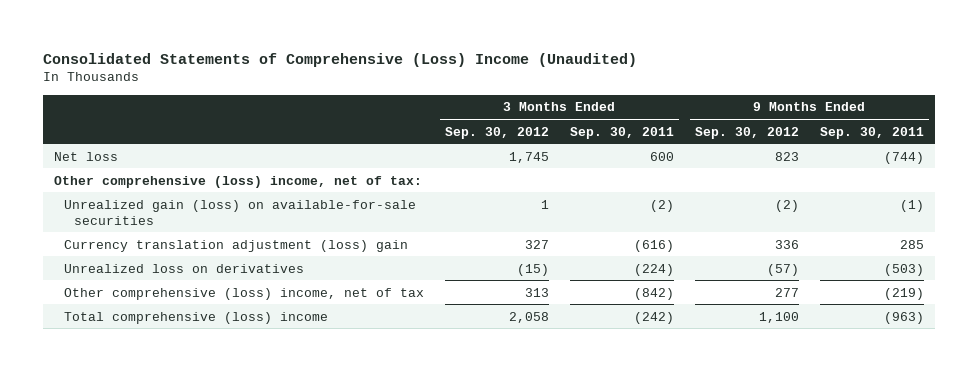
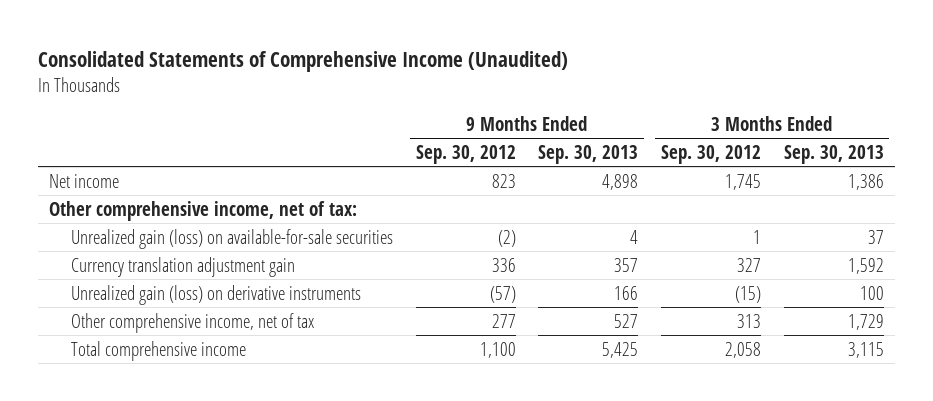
[43,52,638,67] Consolidated Statements of Comprehensive (Loss) Income (Unaudited) -> [38,50,569,72] Consolidated Statements of Comprehensive Income (Unaudited)
[569,126,674,139] Sep. 30, 2011 -> none
[820,126,925,139] Sep. 30, 2011 -> none
none -> [538,144,639,164] Sep. 30, 2013
none -> [783,144,884,164] Sep. 30, 2013
[53,151,118,161] Net loss -> [49,173,120,188] Net income
[53,175,422,188] Other comprehensive (loss) income, net of tax: -> [49,200,358,221] Other comprehensive income, net of tax:
[63,239,408,252] Currency translation adjustment (loss) gain -> [70,256,295,277] Currency translation adjustment gain
[63,263,304,273] Unrealized loss on derivatives -> [70,284,361,305] Unrealized gain (loss) on derivative instruments
[63,287,424,300] Other comprehensive (loss) income, net of tax -> [70,312,314,333] Other comprehensive income, net of tax
[63,311,328,324] Total comprehensive (loss) income -> [70,340,246,361] Total comprehensive income

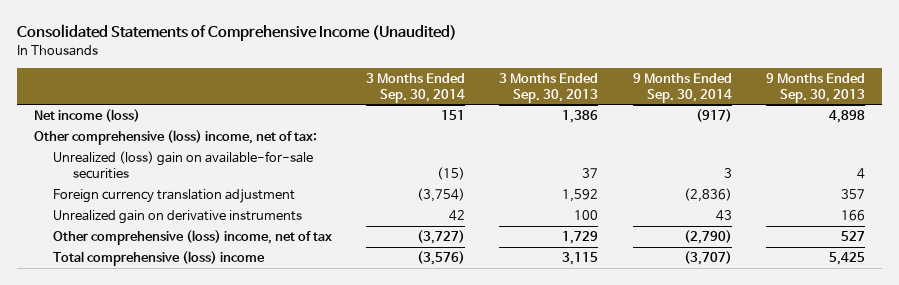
[415,144,516,164] Sep. 30, 2012 -> none
[660,144,761,164] Sep. 30, 2012 -> none
none -> [366,72,466,103] 3 Months Ended Sep. 30, 2014
none -> [632,72,732,103] 9 Months Ended Sep. 30, 2014
[49,173,120,188] Net income -> [33,109,140,123] Net income (loss)
[49,200,358,221] Other comprehensive income, net of tax: -> [33,130,317,146] Other comprehensive (loss) income, net of tax:
[70,228,393,249] Unrealized gain (loss) on available-for-sale securities -> [53,151,314,179] Unrealized (loss) gain on available-for-sale securities
[70,256,295,277] Currency translation adjustment gain -> [53,189,296,204] Foreign currency translation adjustment
[70,284,361,305] Unrealized gain (loss) on derivative instruments -> [53,210,303,225] Unrealized gain on derivative instruments
[70,312,314,333] Other comprehensive income, net of tax -> [53,230,333,246] Other comprehensive (loss) income, net of tax
[70,340,246,361] Total comprehensive income -> [53,251,266,267] Total comprehensive (loss) income

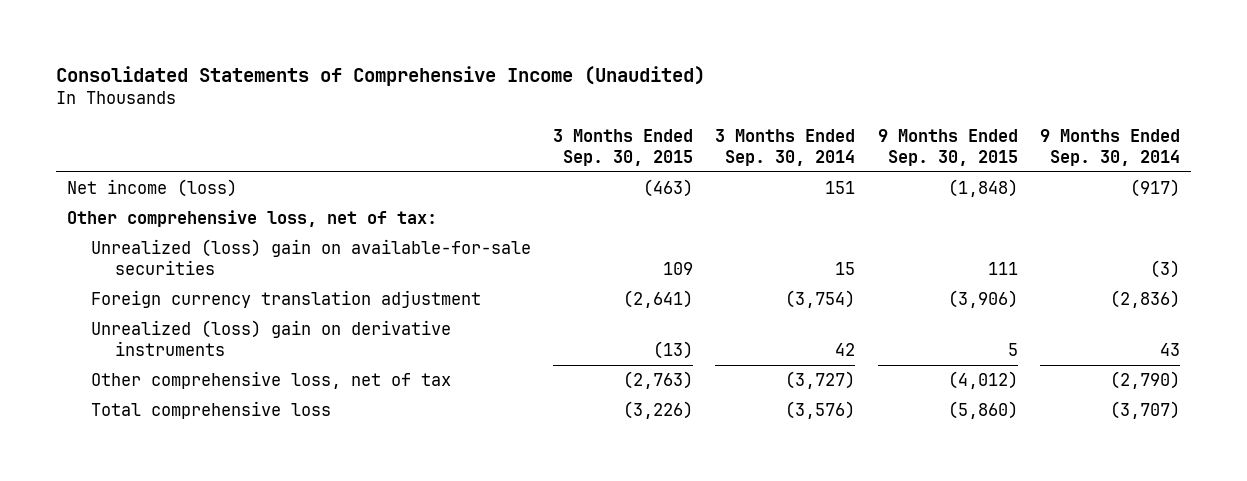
[499,72,599,103] 3 Months Ended Sep. 30, 2013 -> none
[765,72,865,103] 9 Months Ended Sep. 30, 2013 -> none
none -> [553,128,694,167] 3 Months Ended Sep. 30, 2015
none -> [877,128,1018,167] 9 Months Ended Sep. 30, 2015
[33,130,317,146] Other comprehensive (loss) income, net of tax: -> [67,209,438,227] Other comprehensive loss, net of tax:
[437,166,466,180] (15) -> [835,262,856,276] 15
[723,167,732,178] 3 -> [1149,260,1180,279] (3)
[53,210,303,225] Unrealized gain on derivative instruments -> [91,319,452,357] Unrealized (loss) gain on derivative instruments
[53,230,333,246] Other comprehensive (loss) income, net of tax -> [91,370,452,389] Other comprehensive loss, net of tax
[53,251,266,267] Total comprehensive (loss) income -> [91,400,332,419] Total comprehensive loss

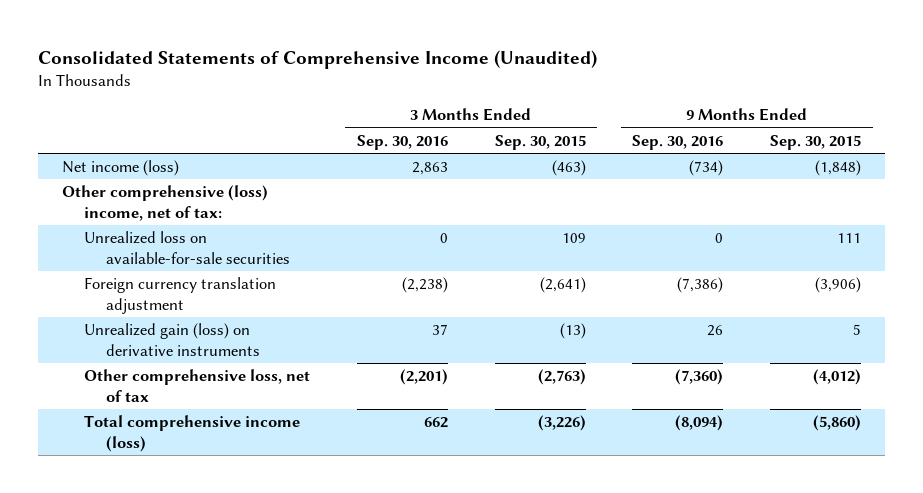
[715,128,856,167] 3 Months Ended Sep. 30, 2014 -> none
[1039,128,1180,167] 9 Months Ended Sep. 30, 2014 -> none
none -> [356,134,448,150] Sep. 30, 2016
none -> [632,134,724,150] Sep. 30, 2016
[67,209,438,227] Other comprehensive loss, net of tax: -> [61,185,268,222] Other comprehensive (loss) income, net of tax:
[91,238,532,276] Unrealized (loss) gain on available-for-sale securities -> [84,231,291,265] Unrealized loss on available-for-sale securities
[91,319,452,357] Unrealized (loss) gain on derivative instruments -> [84,323,261,357] Unrealized gain (loss) on derivative instruments
[91,400,332,419] Total comprehensive loss -> [84,415,301,453] Total comprehensive income (loss)

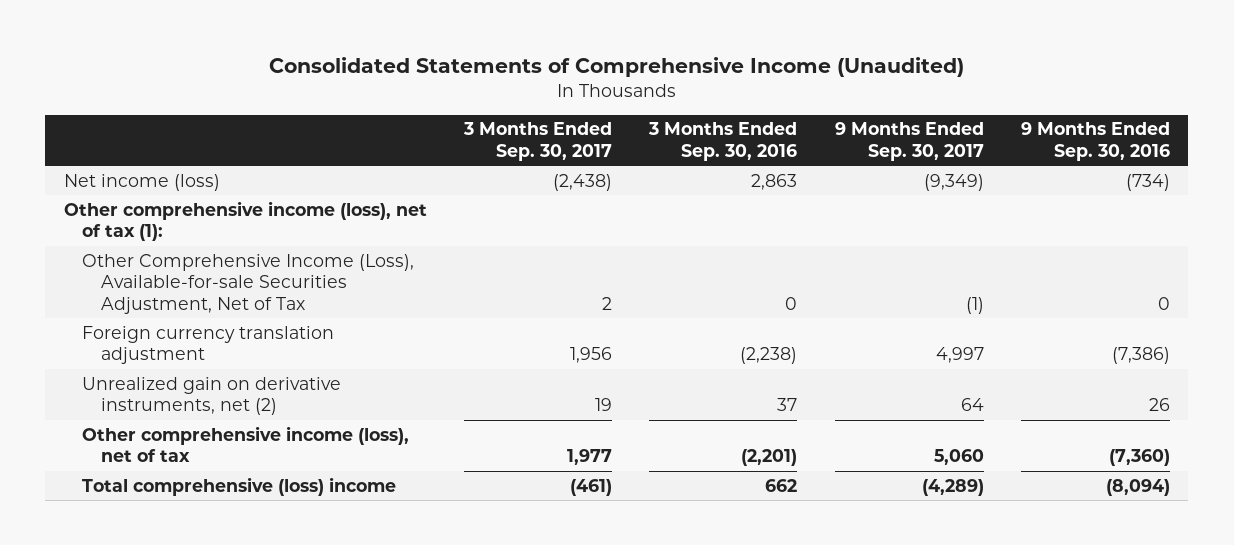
[494,134,586,150] Sep. 30, 2015 -> none
[770,134,862,150] Sep. 30, 2015 -> none
none -> [463,122,613,161] 3 Months Ended Sep. 30, 2017
none -> [834,122,984,161] 9 Months Ended Sep. 30, 2017
[61,185,268,222] Other comprehensive (loss) income, net of tax: -> [64,200,428,242] Other comprehensive income (loss), net of tax (1):
[84,231,291,265] Unrealized loss on available-for-sale securities -> [82,253,415,314] Other Comprehensive Income (Loss), Available-for-sale Securities Adjustment, Net of Tax
[84,323,261,357] Unrealized gain (loss) on derivative instruments -> [82,376,342,416] Unrealized gain on derivative instruments, net (2)
[84,369,311,403] Other comprehensive loss, net of tax -> [82,425,410,463] Other comprehensive income (loss), net of tax
[84,415,301,453] Total comprehensive income (loss) -> [82,476,397,496] Total comprehensive (loss) income

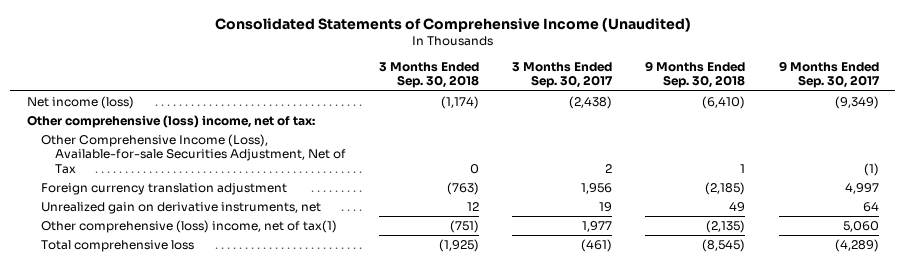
[648,122,798,161] 3 Months Ended Sep. 30, 2016 -> none
[1020,122,1170,161] 9 Months Ended Sep. 30, 2016 -> none
none -> [378,62,479,89] 3 Months Ended Sep. 30, 2018
none -> [645,61,746,89] 9 Months Ended Sep. 30, 2018
[64,200,428,242] Other comprehensive income (loss), net of tax (1): -> [26,114,315,128] Other comprehensive (loss) income, net of tax:
[82,376,342,416] Unrealized gain on derivative instruments, net (2) -> [40,201,321,214] Unrealized gain on derivative instruments, net
[82,425,410,463] Other comprehensive income (loss), net of tax -> [40,219,337,233] Other comprehensive (loss) income, net of tax(1)
[82,476,397,496] Total comprehensive (loss) income -> [40,239,194,252] Total comprehensive loss

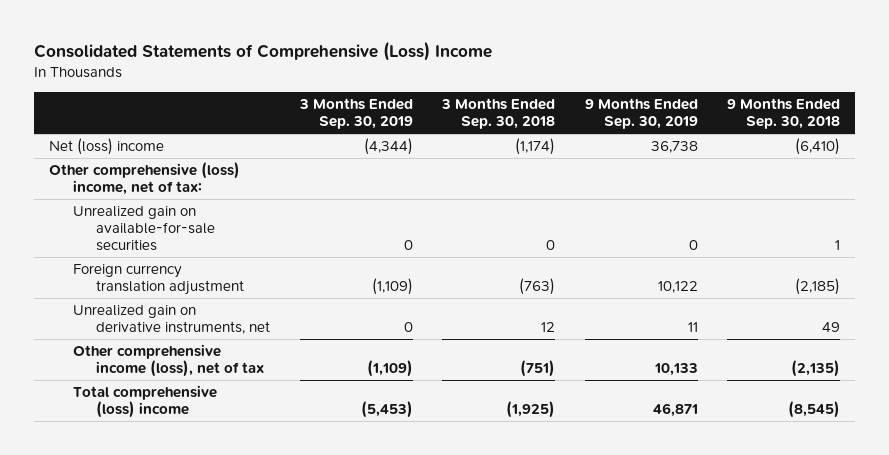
[214,17,691,32] Consolidated Statements of Comprehensive Income (Unaudited) -> [34,41,493,62] Consolidated Statements of Comprehensive (Loss) Income
[512,62,614,89] 3 Months Ended Sep. 30, 2017 -> none
[778,61,880,89] 9 Months Ended Sep. 30, 2017 -> none
none -> [298,98,413,130] 3 Months Ended Sep. 30, 2019
none -> [584,98,698,130] 9 Months Ended Sep. 30, 2019
[26,95,134,109] Net income (loss) -> [49,137,165,155] Net (loss) income
[40,133,346,174] Other Comprehensive Income (Loss), Available-for-sale Securities Adjustment, Net of Tax -> [72,205,216,252] Unrealized gain on available-for-sale securities
[40,219,337,233] Other comprehensive (loss) income, net of tax(1) -> [72,343,265,378] Other comprehensive income (loss), net of tax
[40,239,194,252] Total comprehensive loss -> [72,384,217,419] Total comprehensive (loss) income

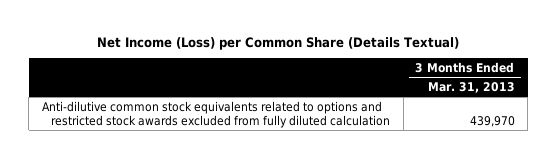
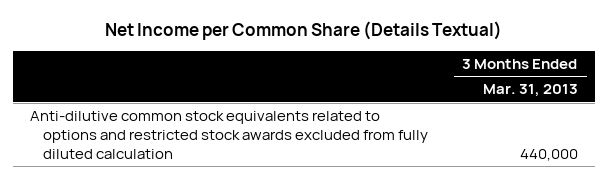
[97,36,460,50] Net Income (Loss) per Common Share (Details Textual) -> [104,20,502,40] Net Income per Common Share (Details Textual)
[469,115,515,127] 439,970 -> [519,148,578,161] 440,000

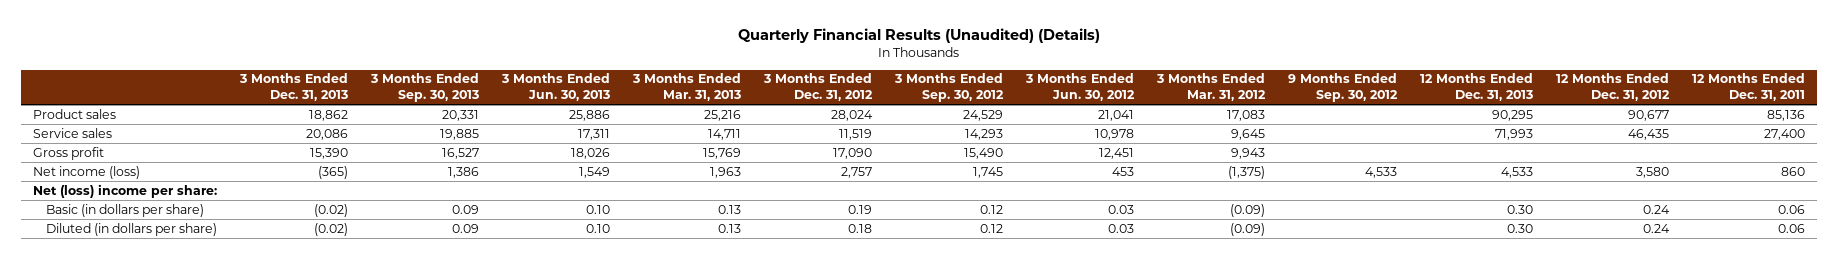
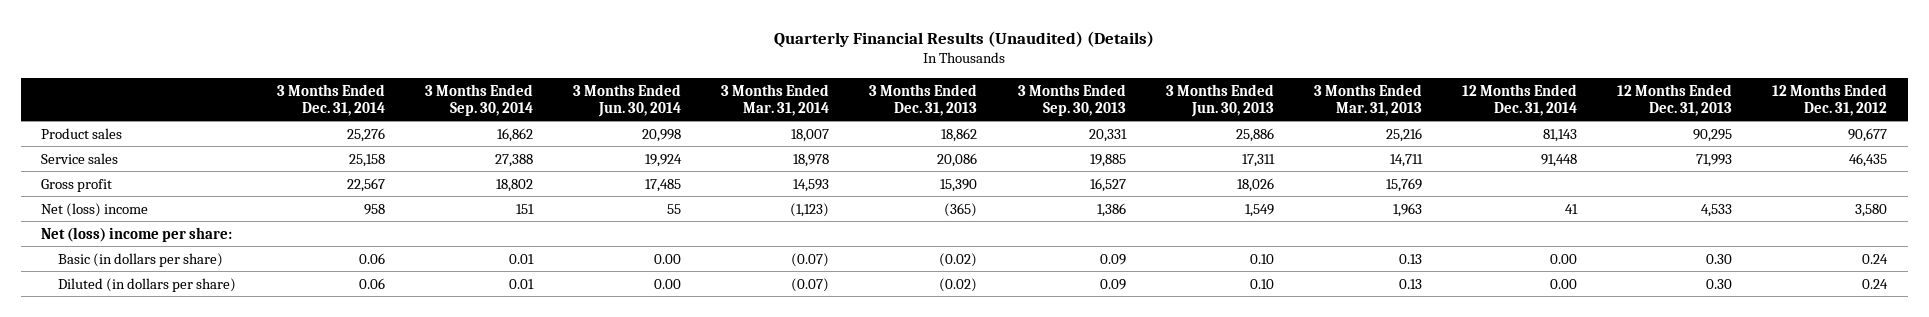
[763,73,874,101] 3 Months Ended Dec. 31, 2012 -> none
[894,73,1005,102] 3 Months Ended Sep. 30, 2012 -> none
[1025,73,1136,101] 3 Months Ended Jun. 30, 2012 -> none
[1156,73,1267,101] 3 Months Ended Mar. 31, 2012 -> none
[1288,73,1399,102] 9 Months Ended Sep. 30, 2012 -> none
[1692,73,1806,101] 12 Months Ended Dec. 31, 2011 -> none
none -> [276,83,385,116] 3 Months Ended Dec. 31, 2014
none -> [424,83,533,116] 3 Months Ended Sep. 30, 2014
none -> [573,83,682,117] 3 Months Ended Jun. 30, 2014
none -> [721,83,830,116] 3 Months Ended Mar. 31, 2014
none -> [1462,83,1578,116] 12 Months Ended Dec. 31, 2014
[32,165,140,179] Net income (loss) -> [41,202,149,217] Net (loss) income

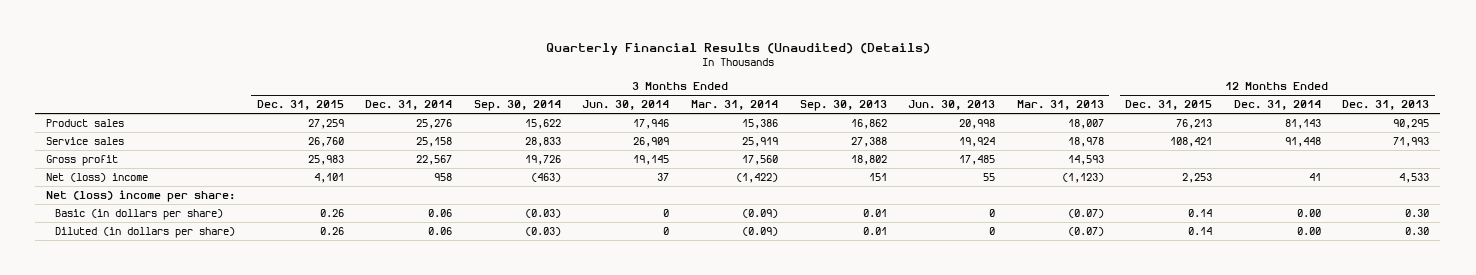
[869,83,978,116] 3 Months Ended Dec. 31, 2013 -> none
[1772,83,1888,116] 12 Months Ended Dec. 31, 2012 -> none
none -> [256,100,344,111] Dec. 31, 2015
none -> [1125,100,1213,111] Dec. 31, 2015
[496,127,533,142] 16,862 -> [524,119,561,130] 15,622
[642,128,682,142] 20,998 -> [633,119,670,130] 17,946
[791,128,830,142] 18,007 -> [742,119,779,130] 15,386
[1088,128,1127,142] 20,331 -> [850,119,887,130] 16,862
[1235,127,1274,142] 25,886 -> [959,119,996,130] 20,998
[1385,127,1422,142] 25,216 -> [1067,119,1104,130] 18,007
[494,153,533,167] 27,388 -> [524,137,561,148] 28,833
[645,153,683,167] 19,924 -> [633,137,670,148] 26,909
[793,153,830,167] 18,978 -> [742,137,779,148] 25,919
[1089,153,1126,167] 19,885 -> [850,137,887,148] 27,388
[1241,153,1275,167] 17,311 -> [959,137,996,148] 19,924
[1389,153,1423,167] 14,711 -> [1067,137,1104,148] 18,978
[495,178,533,192] 18,802 -> [524,155,561,166] 19,726
[645,178,682,192] 17,485 -> [633,155,670,166] 19,145
[793,178,830,192] 14,593 -> [742,155,779,166] 17,560
[1089,177,1126,192] 16,527 -> [850,155,887,166] 18,802
[1236,177,1274,192] 18,026 -> [959,155,996,166] 17,485
[1385,177,1422,192] 15,769 -> [1067,155,1104,166] 14,593
[515,203,534,214] 151 -> [530,173,561,183] (463)
[667,203,682,214] 55 -> [657,173,670,182] 37
[790,202,830,217] (1,123) -> [736,173,779,184] (1,422)
[1096,202,1126,217] 1,386 -> [868,173,887,182] 151
[1244,203,1274,217] 1,549 -> [983,173,996,182] 55
[1392,202,1422,217] 1,963 -> [1061,173,1104,184] (1,123)
[508,253,534,264] 0.01 -> [524,209,561,219] (0.03)
[654,253,682,264] 0.00 -> [663,209,670,218] 0
[791,252,830,267] (0.07) -> [742,209,779,219] (0.09)
[1099,253,1126,265] 0.09 -> [862,209,887,218] 0.01
[1249,253,1274,264] 0.10 -> [989,209,996,218] 0
[1398,253,1422,264] 0.13 -> [1067,209,1104,219] (0.07)
[508,278,534,289] 0.01 -> [524,227,561,237] (0.03)
[654,278,682,289] 0.00 -> [663,227,670,236] 0
[791,277,830,292] (0.07) -> [742,227,779,237] (0.09)
[1099,278,1126,290] 0.09 -> [862,227,887,236] 0.01
[1249,278,1274,289] 0.10 -> [989,227,996,236] 0
[1398,278,1422,289] 0.13 -> [1067,227,1104,237] (0.07)

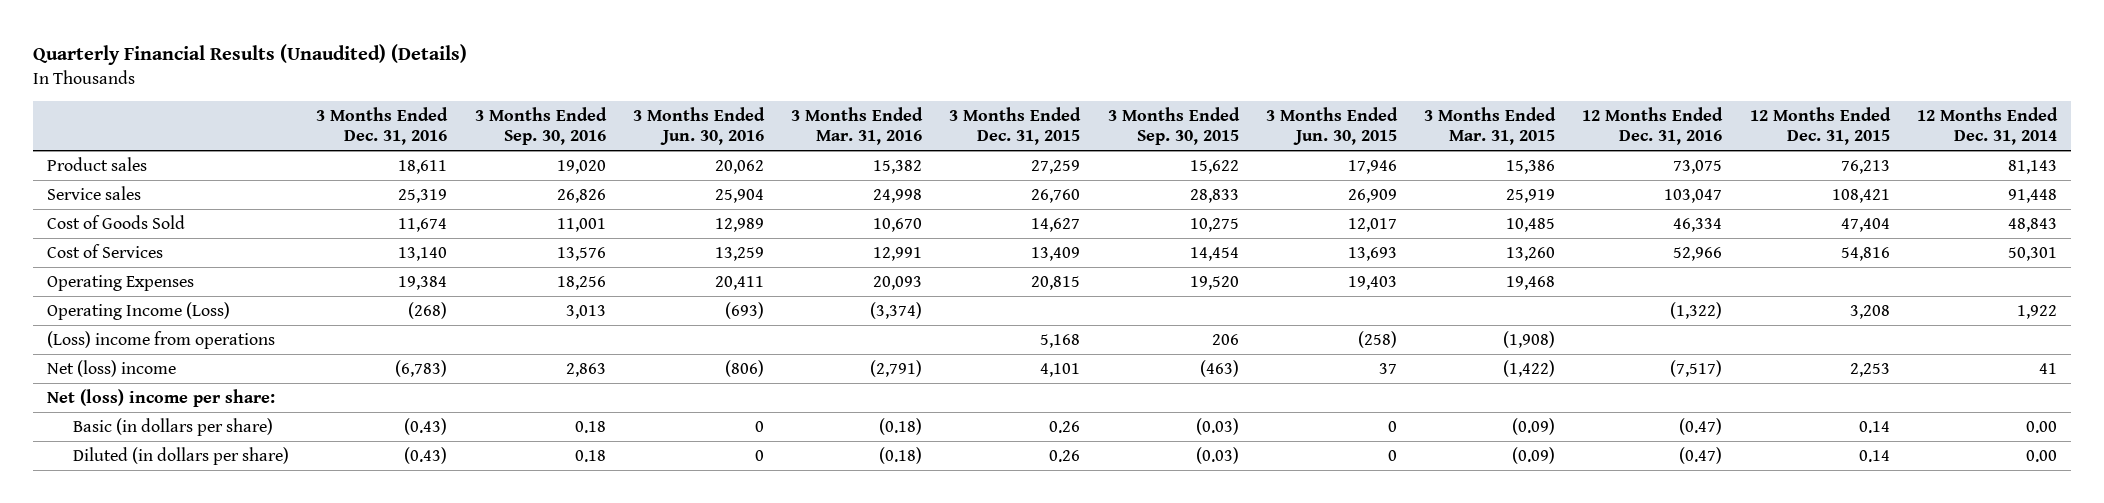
[365,100,453,111] Dec. 31, 2014 -> none
[473,100,561,112] Sep. 30, 2014 -> none
[582,100,670,111] Jun. 30, 2014 -> none
[691,100,779,111] Mar. 31, 2014 -> none
[799,100,887,112] Sep. 30, 2013 -> none
[908,100,996,111] Jun. 30, 2013 -> none
[1016,100,1104,111] Mar. 31, 2013 -> none
[1342,100,1430,111] Dec. 31, 2013 -> none
none -> [316,106,449,146] 3 Months Ended Dec. 31, 2016
none -> [474,106,607,146] 3 Months Ended Sep. 30, 2016
none -> [632,106,765,146] 3 Months Ended Jun. 30, 2016
none -> [791,106,924,146] 3 Months Ended Mar. 31, 2016
none -> [1107,106,1240,146] 3 Months Ended Sep. 30, 2015
none -> [1265,106,1398,146] 3 Months Ended Jun. 30, 2015
none -> [1424,106,1557,146] 3 Months Ended Mar. 31, 2015
none -> [1582,106,1724,146] 12 Months Ended Dec. 31, 2016
[46,155,119,167] Gross profit -> none
none -> [47,215,186,230] Cost of Goods Sold
none -> [47,244,164,259] Cost of Services
none -> [47,275,195,292] Operating Expenses
none -> [47,302,231,321] Operating Income (Loss)
none -> [47,331,276,350] (Loss) income from operations

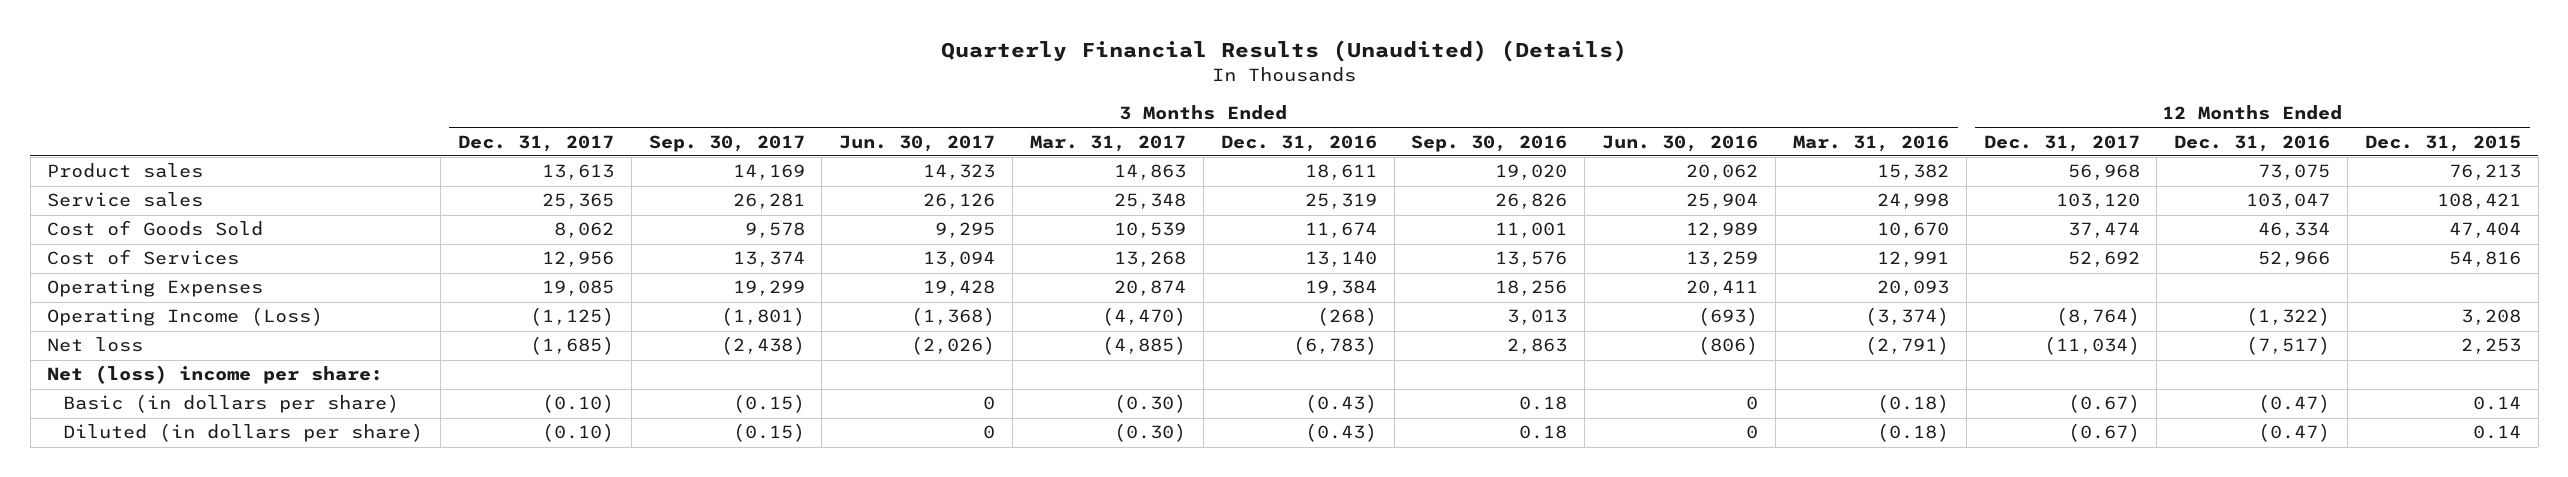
[949,106,1082,146] 3 Months Ended Dec. 31, 2015 -> none
[1107,106,1240,146] 3 Months Ended Sep. 30, 2015 -> none
[1265,106,1398,146] 3 Months Ended Jun. 30, 2015 -> none
[1424,106,1557,146] 3 Months Ended Mar. 31, 2015 -> none
[1916,106,2058,146] 12 Months Ended Dec. 31, 2014 -> none
none -> [457,134,614,152] Dec. 31, 2017
none -> [648,134,805,152] Sep. 30, 2017
none -> [839,134,996,152] Jun. 30, 2017
none -> [1030,134,1187,152] Mar. 31, 2017
none -> [1983,134,2140,152] Dec. 31, 2017
[47,331,276,350] (Loss) income from operations -> none
[47,360,177,378] Net (loss) income -> [47,337,144,353] Net loss

